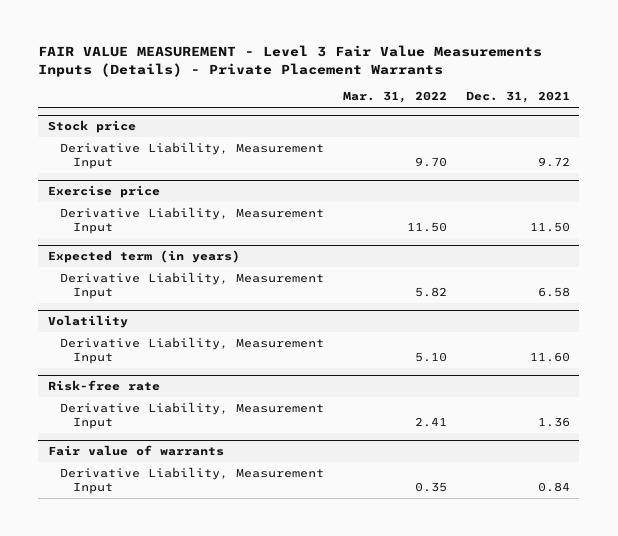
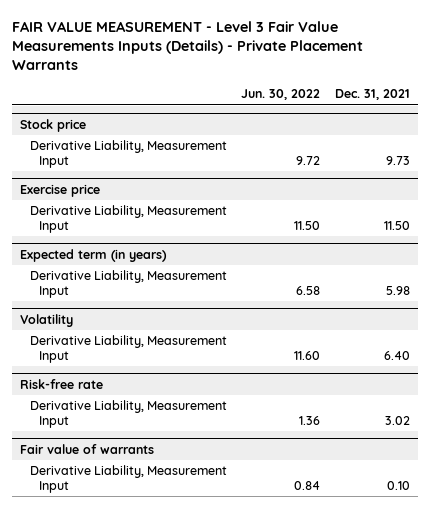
[343,91,448,104] Mar. 31, 2022 -> none
none -> [241,89,321,101] Jun. 30, 2022
[537,156,570,167] 9.72 -> [386,155,411,165] 9.73
[537,286,570,297] 6.58 -> [386,285,411,295] 5.98
[529,351,570,362] 11.60 -> [384,350,411,360] 6.40
[537,416,570,427] 1.36 -> [385,415,411,425] 3.02
[537,481,570,492] 0.84 -> [387,480,411,490] 0.10

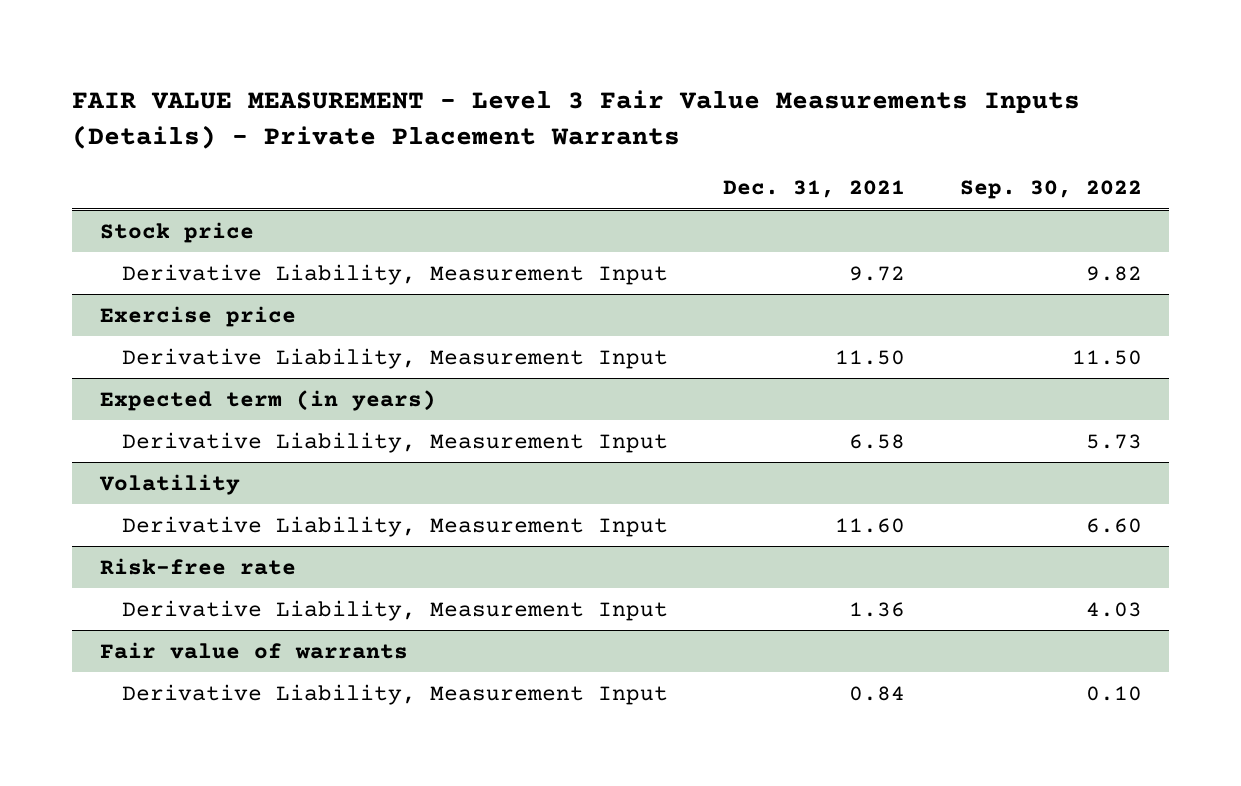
[241,89,321,101] Jun. 30, 2022 -> none
none -> [959,180,1142,200] Sep. 30, 2022
[386,155,411,165] 9.73 -> [848,265,905,281] 9.72
[386,285,411,295] 5.98 -> [848,433,905,449] 6.58
[384,350,411,360] 6.40 -> [834,517,905,533] 11.60
[385,415,411,425] 3.02 -> [848,601,905,617] 1.36
[387,480,411,490] 0.10 -> [848,685,905,701] 0.84

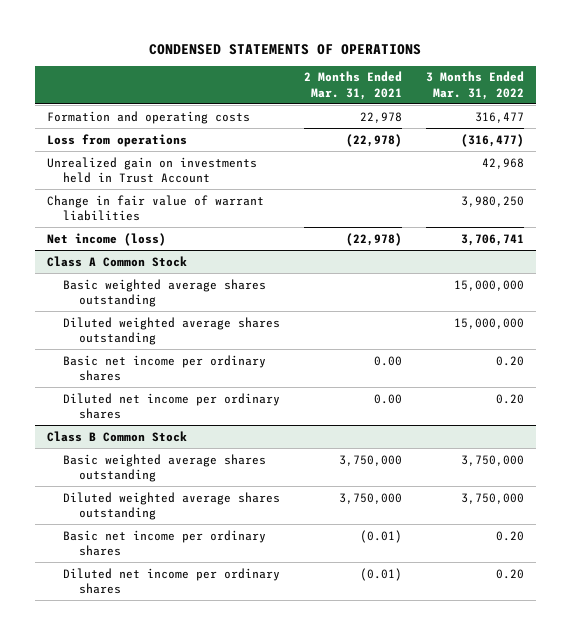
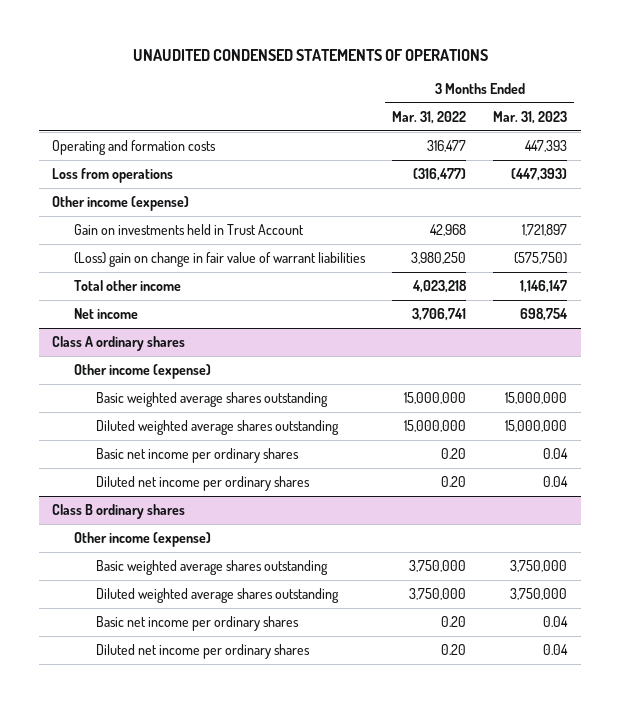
[149,43,422,55] CONDENSED STATEMENTS OF OPERATIONS -> [132,48,488,61] UNAUDITED CONDENSED STATEMENTS OF OPERATIONS
[303,71,402,100] 2 Months Ended Mar. 31, 2021 -> none
none -> [493,110,568,124] Mar. 31, 2023
[46,110,250,124] Formation and operating costs -> [52,140,217,156] Operating and formation costs
none -> [52,196,190,212] Other income (expense)
[46,156,257,184] Unrealized gain on investments held in Trust Account -> [74,224,305,236] Gain on investments held in Trust Account
[46,194,264,222] Change in fair value of warrant liabilities -> [74,252,367,268] (Loss) gain on change in fair value of warrant liabilities
none -> [74,280,182,292] Total other income
[46,232,166,246] Net income (loss) -> [74,308,139,320] Net income
[46,255,187,267] Class A Common Stock -> [52,336,186,352] Class A ordinary shares
none -> [74,364,212,380] Other income (expense)
[46,430,187,442] Class B Common Stock -> [52,504,186,520] Class B ordinary shares
none -> [74,532,212,548] Other income (expense)

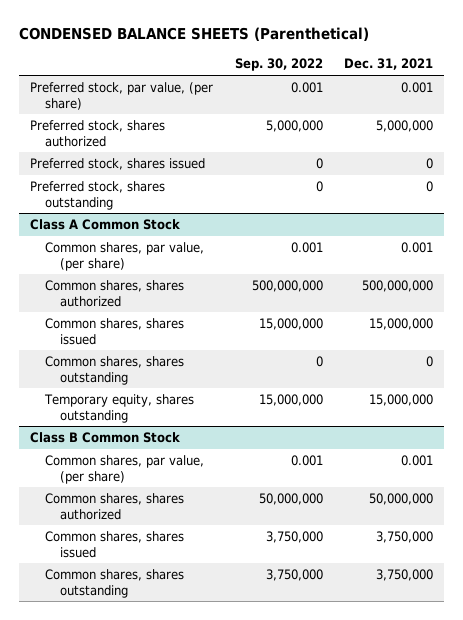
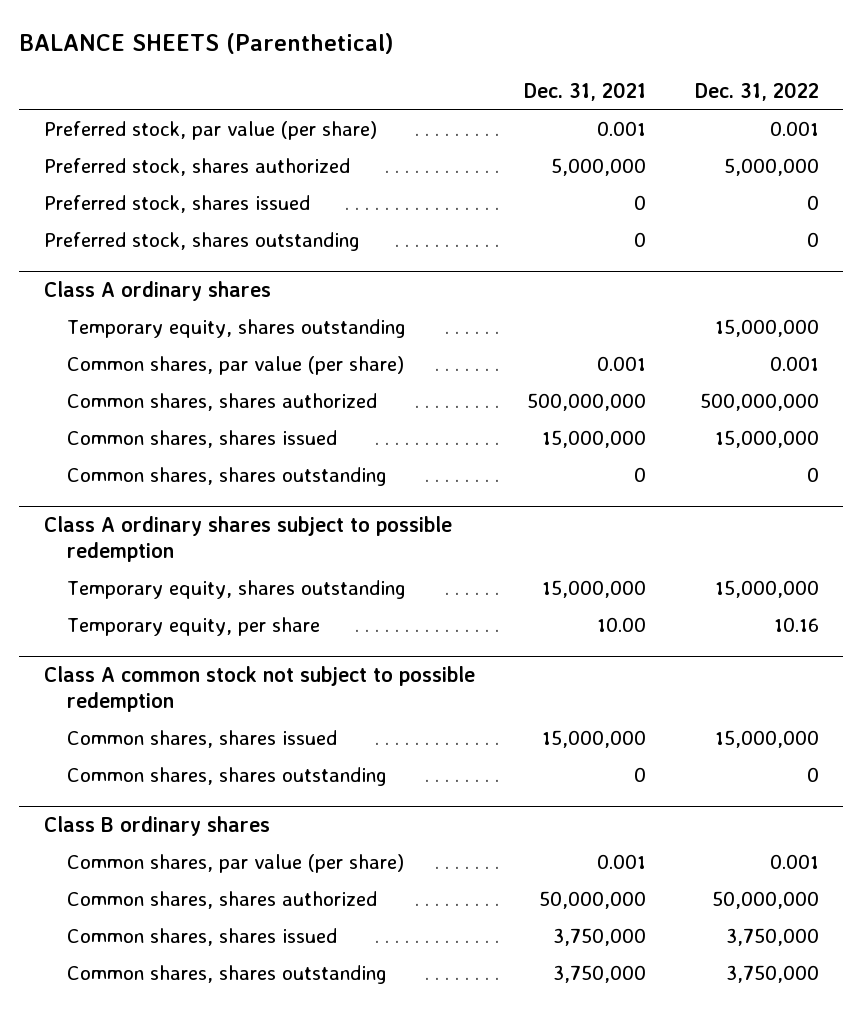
[18,27,369,42] CONDENSED BALANCE SHEETS (Parenthetical) -> [18,33,394,55] BALANCE SHEETS (Parenthetical)
[234,58,323,72] Sep. 30, 2022 -> none
none -> [694,81,819,101] Dec. 31, 2022
[29,82,213,110] Preferred stock, par value, (per share) -> [43,120,377,140] Preferred stock, par value (per share)
[29,219,180,231] Class A Common Stock -> [43,280,271,301] Class A ordinary shares
none -> [67,318,407,338] Temporary equity, shares outstanding
[44,242,204,271] Common shares, par value, (per share) -> [67,355,405,375] Common shares, par value (per share)
none -> [43,515,452,562] Class A ordinary shares subject to possible redemption
none -> [67,616,321,636] Temporary equity, per share
none -> [43,665,475,712] Class A common stock not subject to possible redemption
none -> [67,729,338,748] Common shares, shares issued
none -> [67,766,388,786] Common shares, shares outstanding
[29,432,180,444] Class B Common Stock -> [43,815,270,836] Class B ordinary shares
[44,455,204,484] Common shares, par value, (per share) -> [67,853,405,873] Common shares, par value (per share)

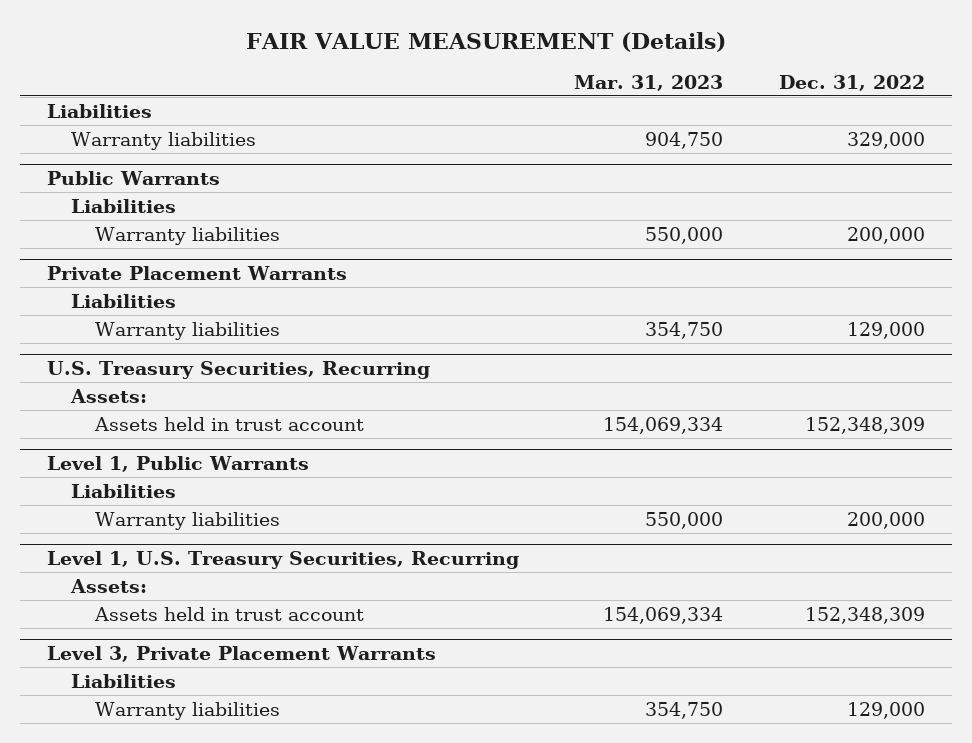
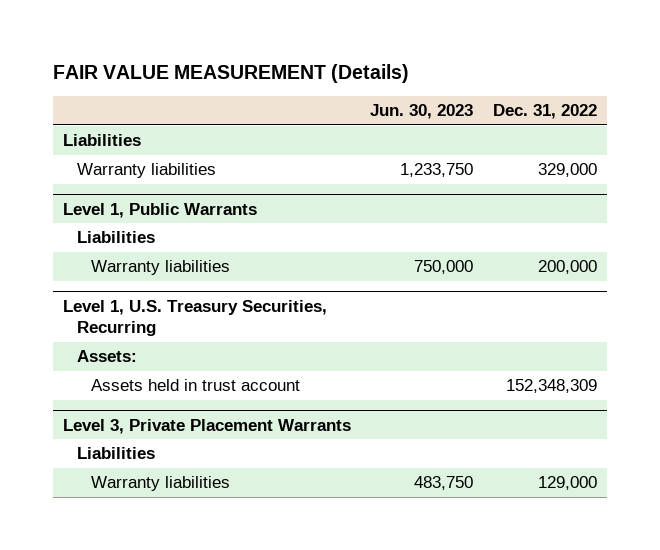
[574,74,724,91] Mar. 31, 2023 -> none
none -> [370,104,474,120] Jun. 30, 2023
[47,171,221,186] Public Warrants -> none
[71,198,177,213] Liabilities -> none
[95,226,281,245] Warranty liabilities -> none
[47,266,348,281] Private Placement Warrants -> none
[71,293,177,308] Liabilities -> none
[95,321,281,340] Warranty liabilities -> none
[47,361,431,380] U.S. Treasury Securities, Recurring -> none
[70,388,148,403] Assets: -> none
[94,416,365,431] Assets held in trust account -> none

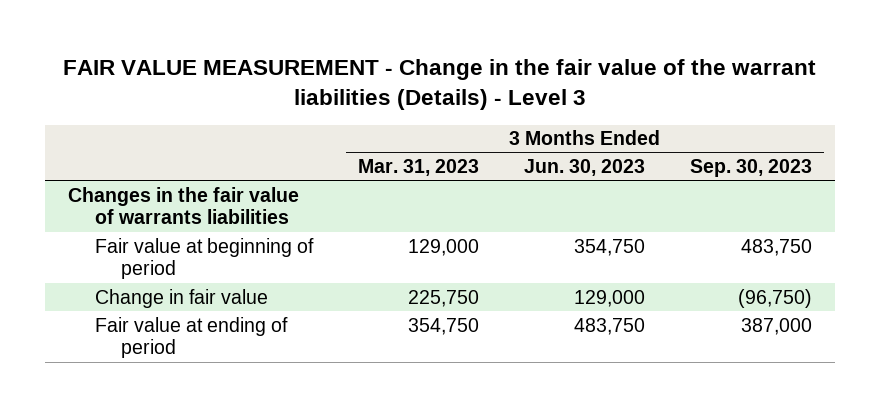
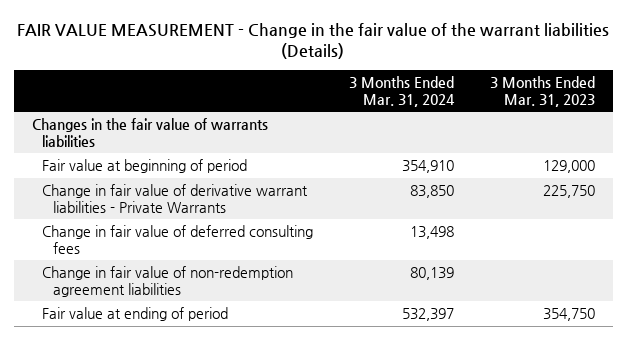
[63,59,817,111] FAIR VALUE MEASUREMENT - Change in the fair value of the warrant liabilities (Details) - Level 3 -> [17,23,610,60] FAIR VALUE MEASUREMENT - Change in the fair value of the warrant liabilities (Details)
[524,159,646,177] Jun. 30, 2023 -> none
[690,159,813,178] Sep. 30, 2023 -> none
none -> [349,76,456,107] 3 Months Ended Mar. 31, 2024
[94,288,268,308] Change in fair value -> [42,184,309,213] Change in fair value of derivative warrant liabilities - Private Warrants
none -> [42,225,314,254] Change in fair value of deferred consulting fees
none -> [42,266,294,297] Change in fair value of non-redemption agreement liabilities

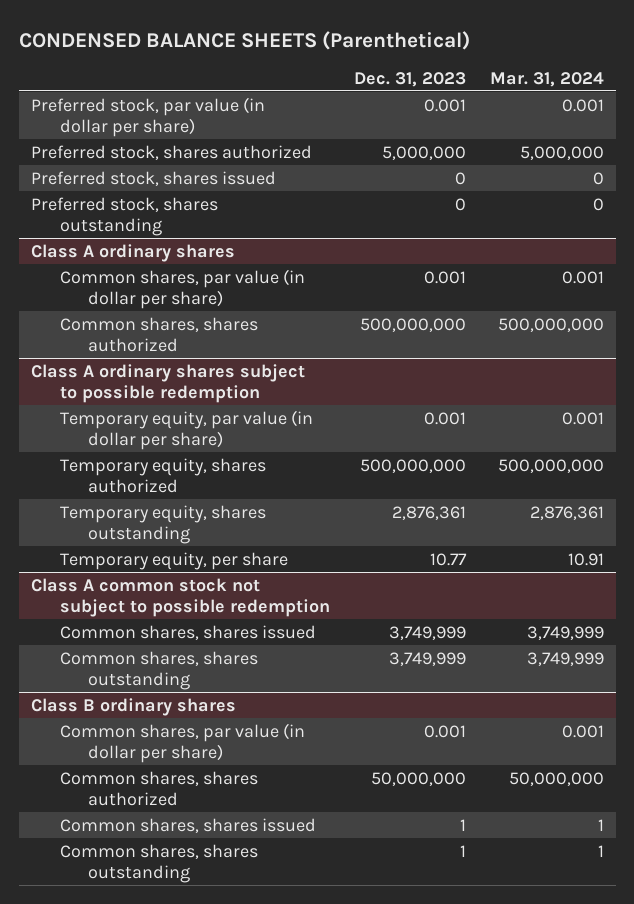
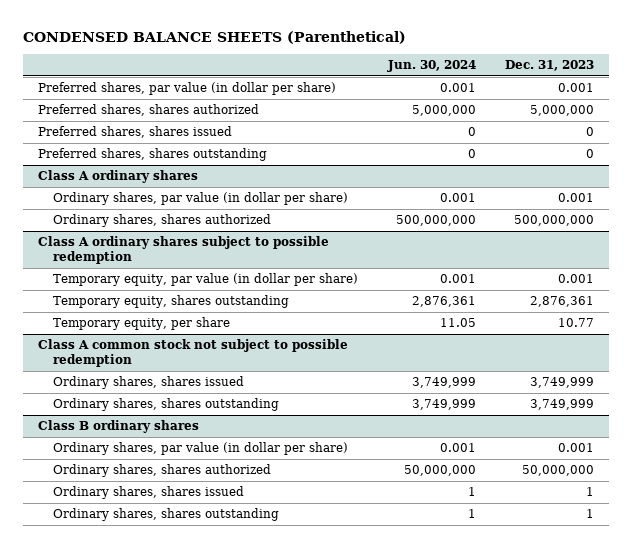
[489,71,604,87] Mar. 31, 2024 -> none
none -> [386,60,476,73] Jun. 30, 2024
[30,96,265,137] Preferred stock, par value (in dollar per share) -> [37,82,336,96] Preferred shares, par value (in dollar per share)
[30,144,312,160] Preferred stock, shares authorized -> [37,104,259,117] Preferred shares, shares authorized
[30,170,276,186] Preferred stock, shares issued -> [37,126,232,139] Preferred shares, shares issued
[30,196,218,236] Preferred stock, shares outstanding -> [37,148,267,162] Preferred shares, shares outstanding
[59,268,305,309] Common shares, par value (in dollar per share) -> [53,192,349,206] Ordinary shares, par value (in dollar per share)
[59,316,258,352] Common shares, shares authorized -> [53,214,272,228] Ordinary shares, shares authorized
[59,457,266,493] Temporary equity, shares authorized -> none
[59,624,316,640] Common shares, shares issued -> [53,376,245,390] Ordinary shares, shares issued
[59,650,258,690] Common shares, shares outstanding -> [53,398,280,412] Ordinary shares, shares outstanding
[59,722,305,763] Common shares, par value (in dollar per share) -> [53,442,349,456] Ordinary shares, par value (in dollar per share)
[59,770,258,806] Common shares, shares authorized -> [53,464,272,478] Ordinary shares, shares authorized
[59,817,316,833] Common shares, shares issued -> [53,486,245,500] Ordinary shares, shares issued
[59,843,258,883] Common shares, shares outstanding -> [53,508,280,522] Ordinary shares, shares outstanding

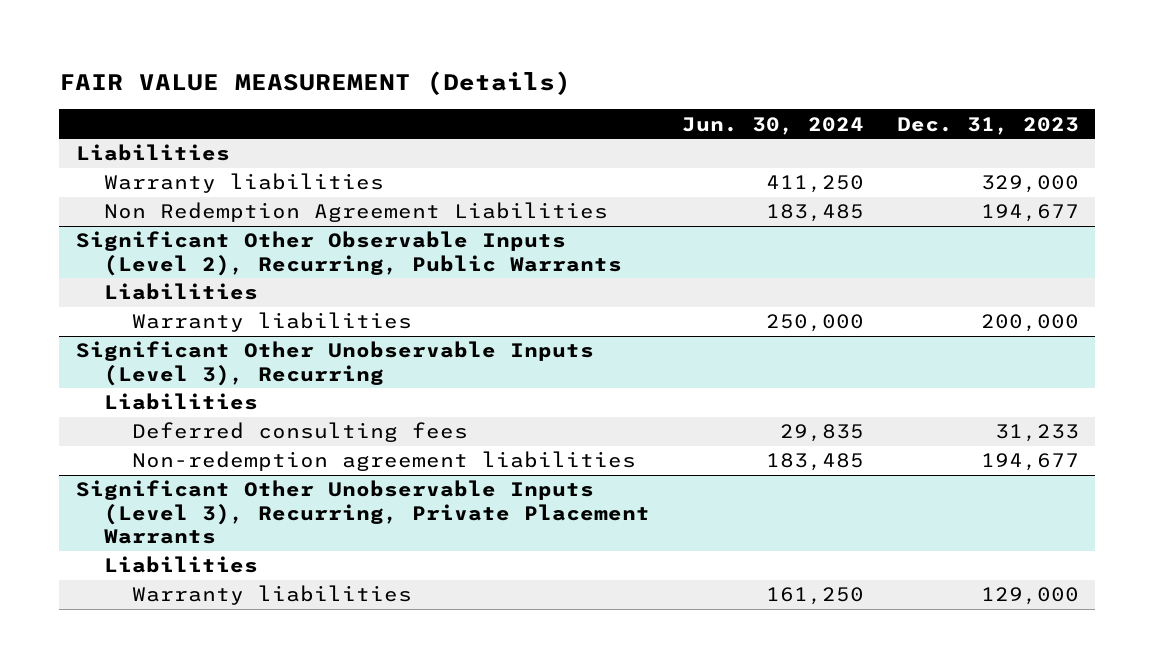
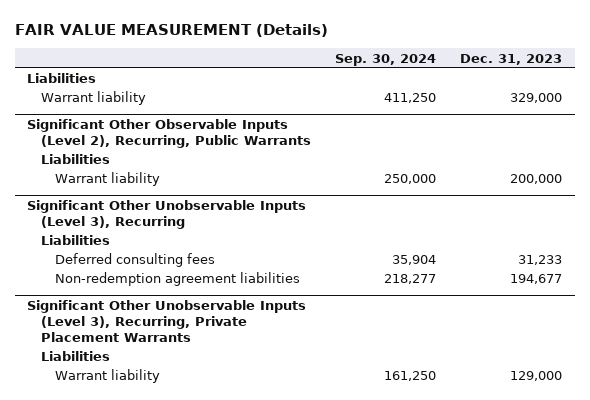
[682,116,865,135] Jun. 30, 2024 -> none
none -> [335,53,437,66] Sep. 30, 2024
[103,202,608,223] Non Redemption Agreement Liabilities -> none
[103,173,384,194] Warranty liabilities -> [40,91,146,106] Warrant liability
[132,312,413,333] Warranty liabilities -> [54,172,160,187] Warrant liability
[132,585,413,606] Warranty liabilities -> [54,369,160,384] Warrant liability

